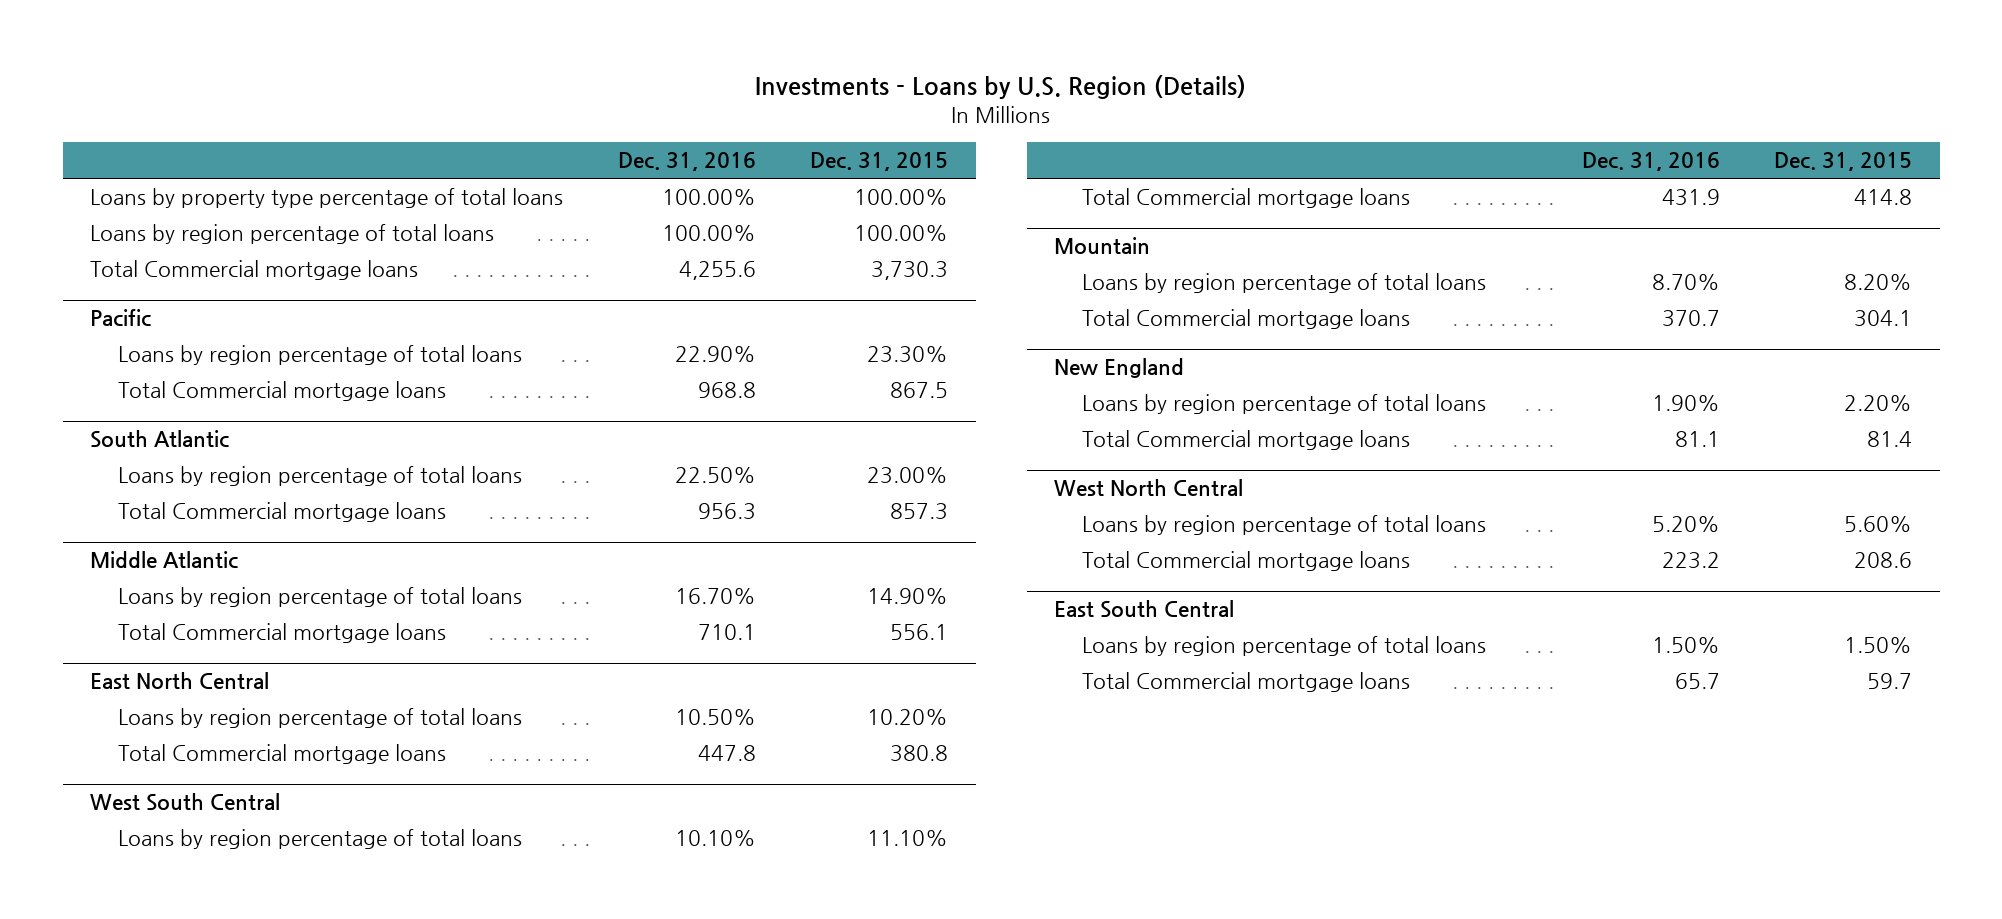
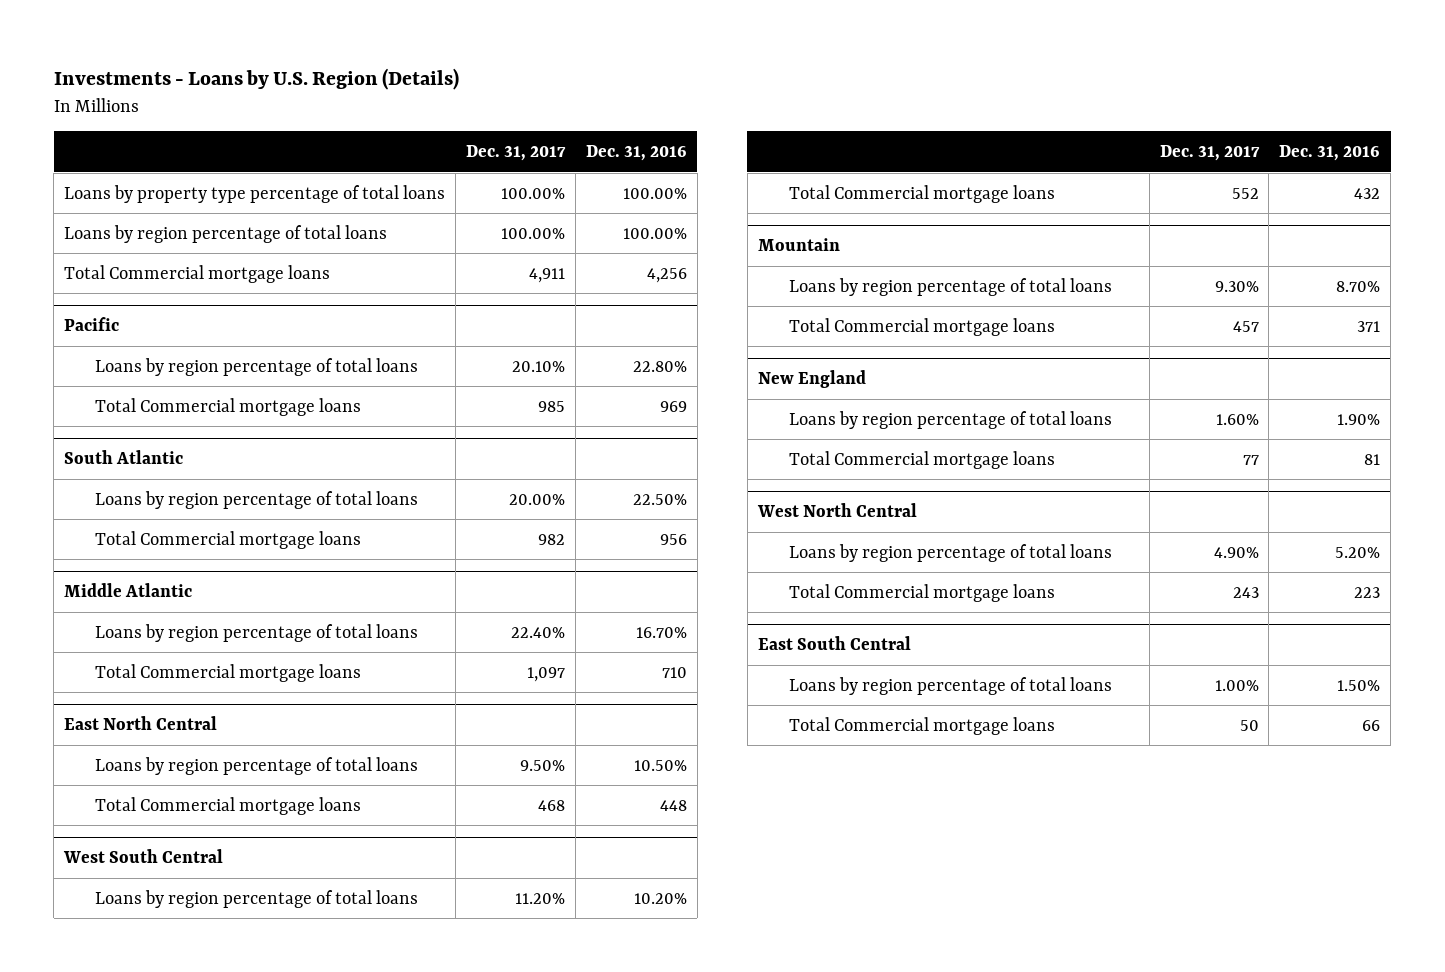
[810,152,949,172] Dec. 31, 2015 -> none
none -> [466,145,567,162] Dec. 31, 2017
[678,261,756,281] 4,255.6 -> [646,267,687,283] 4,256
[674,346,756,363] 22.90% -> [632,360,687,372] 22.80%
[697,382,756,399] 968.8 -> [659,400,687,412] 969
[697,503,756,521] 956.3 -> [659,533,687,545] 956
[697,624,756,641] 710.1 -> [661,666,687,678] 710
[697,745,756,762] 447.8 -> [659,799,687,811] 448
[674,830,756,847] 10.10% -> [633,892,687,904] 10.20%
[1661,189,1720,207] 431.9 -> [1354,187,1381,199] 432
[1661,310,1720,328] 370.7 -> [1357,320,1381,332] 371
[1674,431,1720,448] 81.1 -> [1364,453,1381,465] 81
[1661,552,1720,570] 223.2 -> [1354,586,1381,598] 223
[1674,673,1720,690] 65.7 -> [1362,719,1381,731] 66

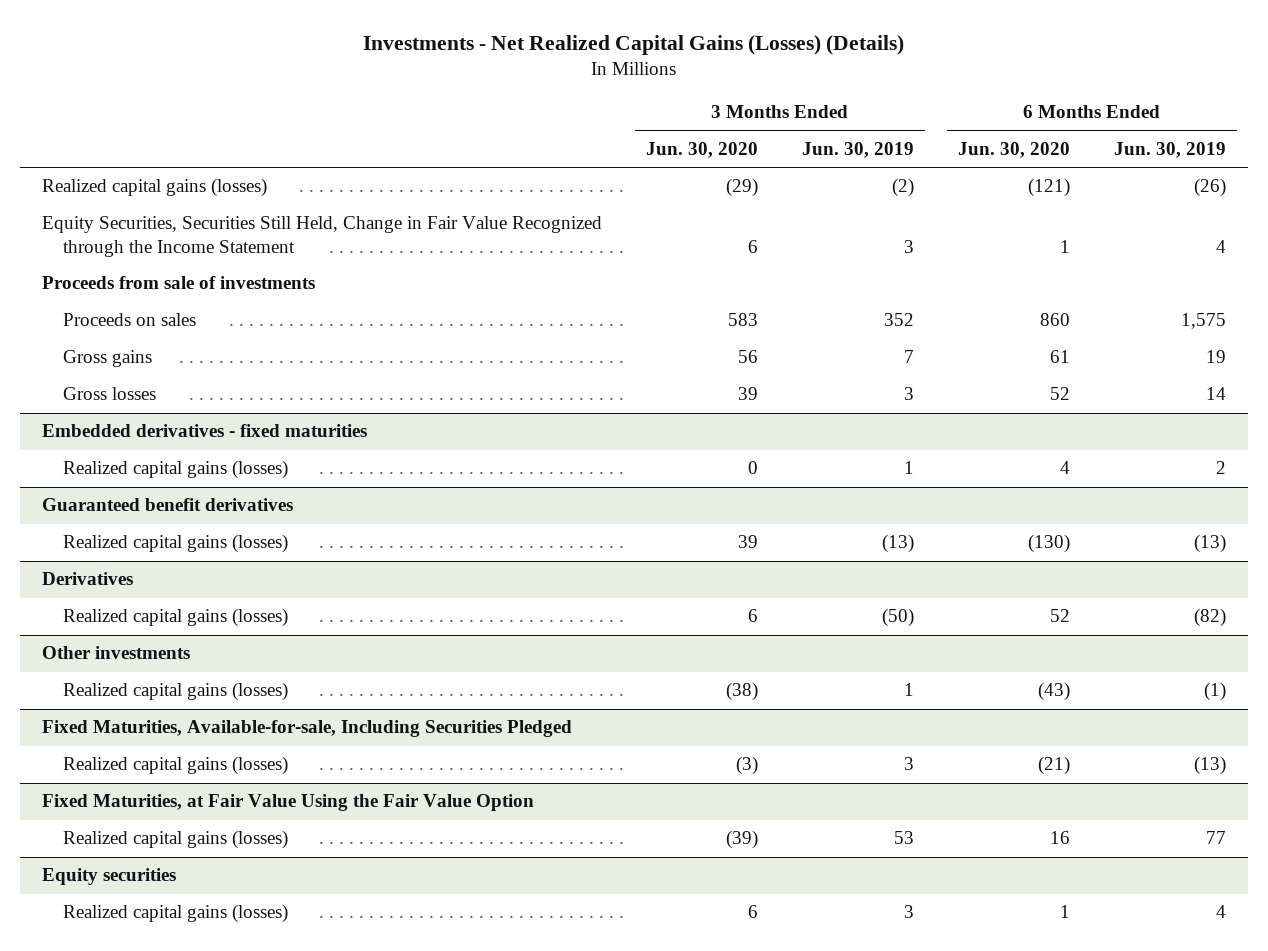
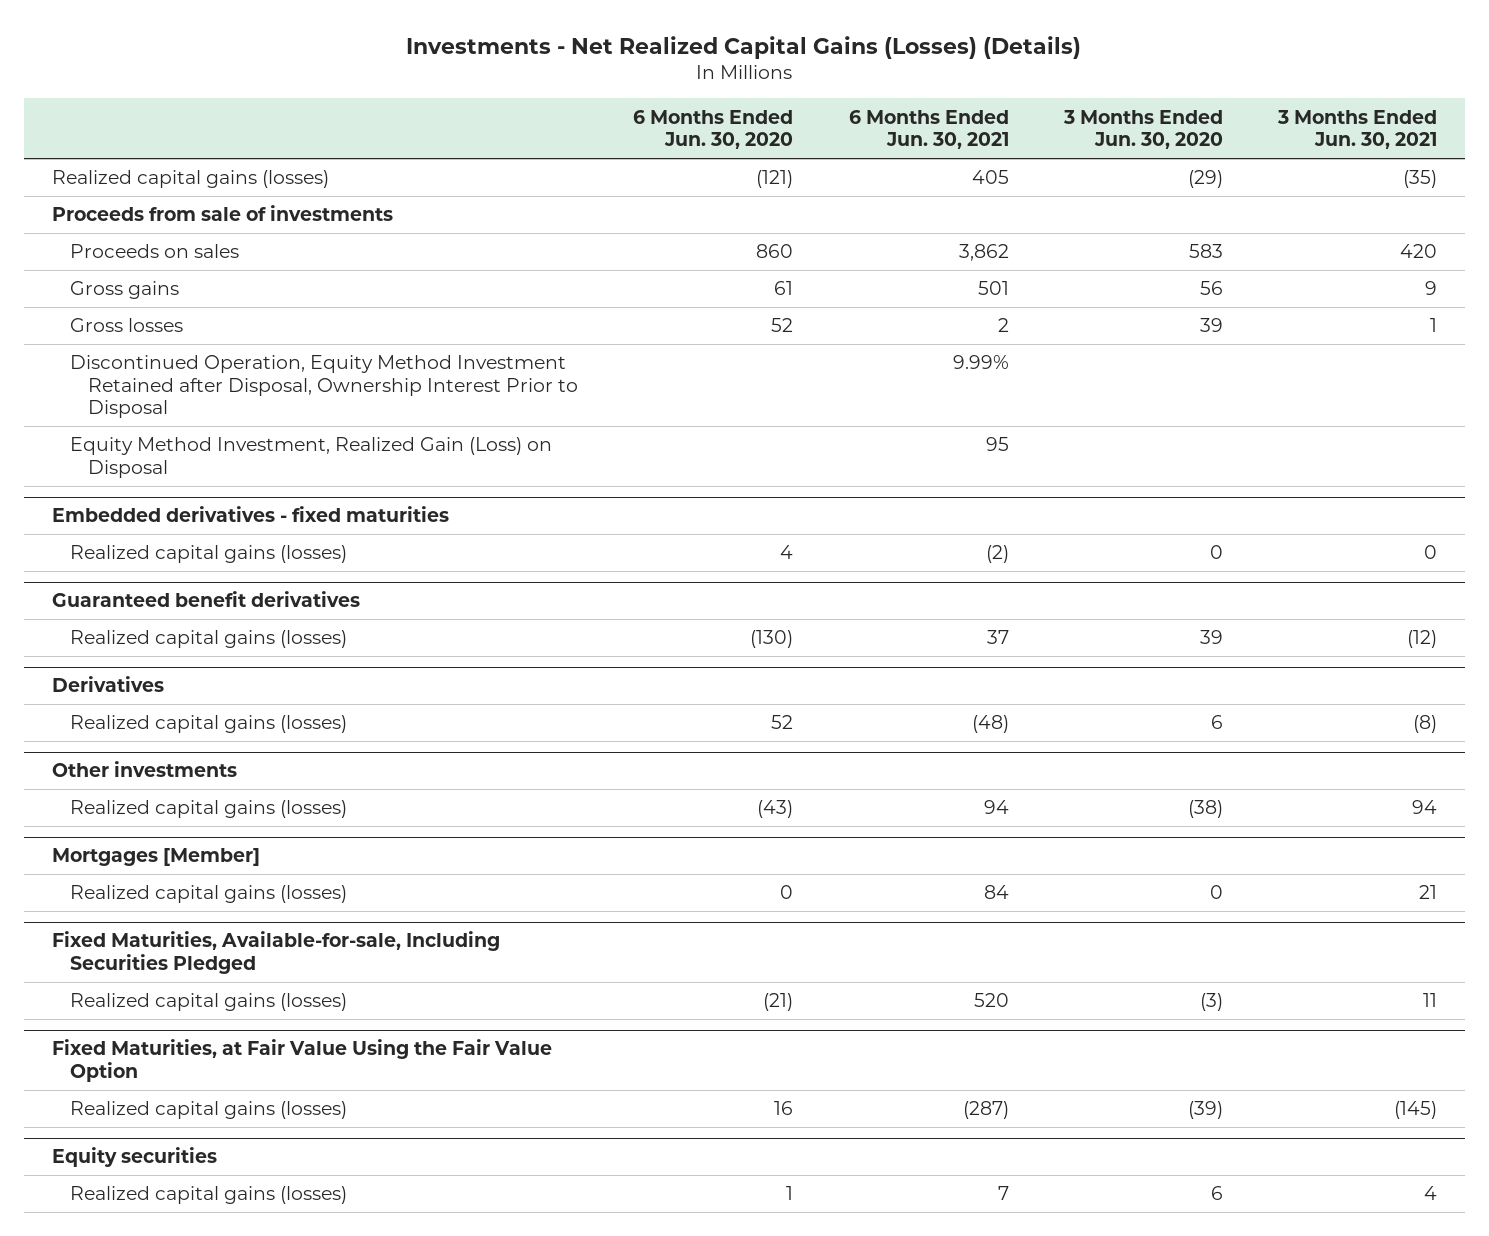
[802,141,915,158] Jun. 30, 2019 -> none
[1114,141,1227,158] Jun. 30, 2019 -> none
none -> [848,109,1009,150] 6 Months Ended Jun. 30, 2021
none -> [1277,109,1438,150] 3 Months Ended Jun. 30, 2021
[42,216,603,258] Equity Securities, Securities Still Held, Change in Fair Value Recognized through the Income Statement -> none
none -> [69,355,578,419] Discontinued Operation, Equity Method Investment Retained after Disposal, Ownership Interest Prior to Disposal
none -> [69,437,552,478] Equity Method Investment, Realized Gain (Loss) on Disposal
none -> [51,848,260,867] Mortgages [Member]
none -> [69,885,347,904] Realized capital gains (losses)

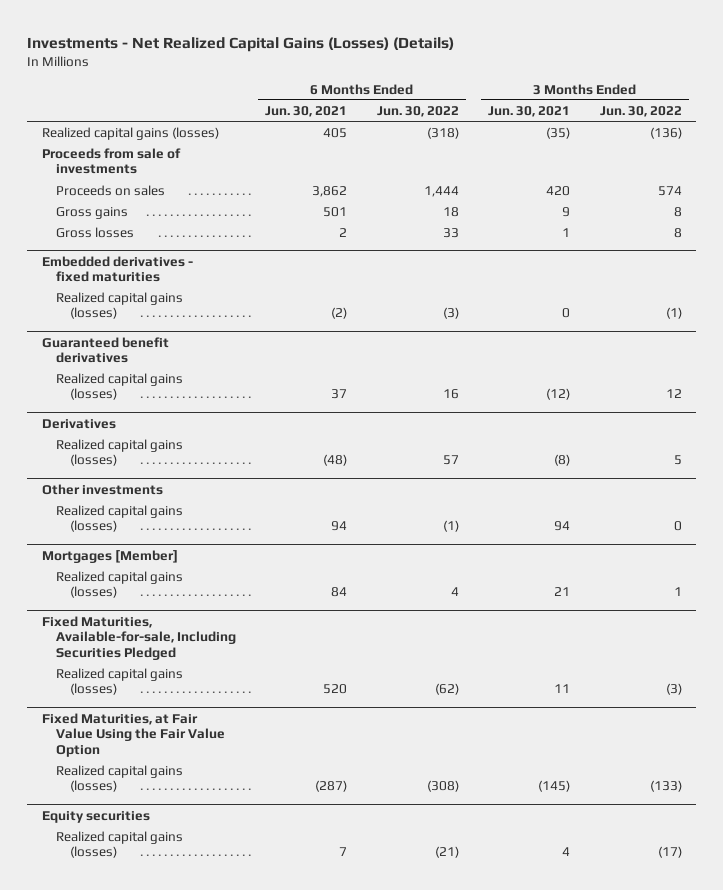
[633,109,794,150] 6 Months Ended Jun. 30, 2020 -> none
[1062,109,1223,150] 3 Months Ended Jun. 30, 2020 -> none
none -> [376,105,459,117] Jun. 30, 2022
none -> [599,105,682,117] Jun. 30, 2022
[69,355,578,419] Discontinued Operation, Equity Method Investment Retained after Disposal, Ownership Interest Prior to Disposal -> none
[69,437,552,478] Equity Method Investment, Realized Gain (Loss) on Disposal -> none

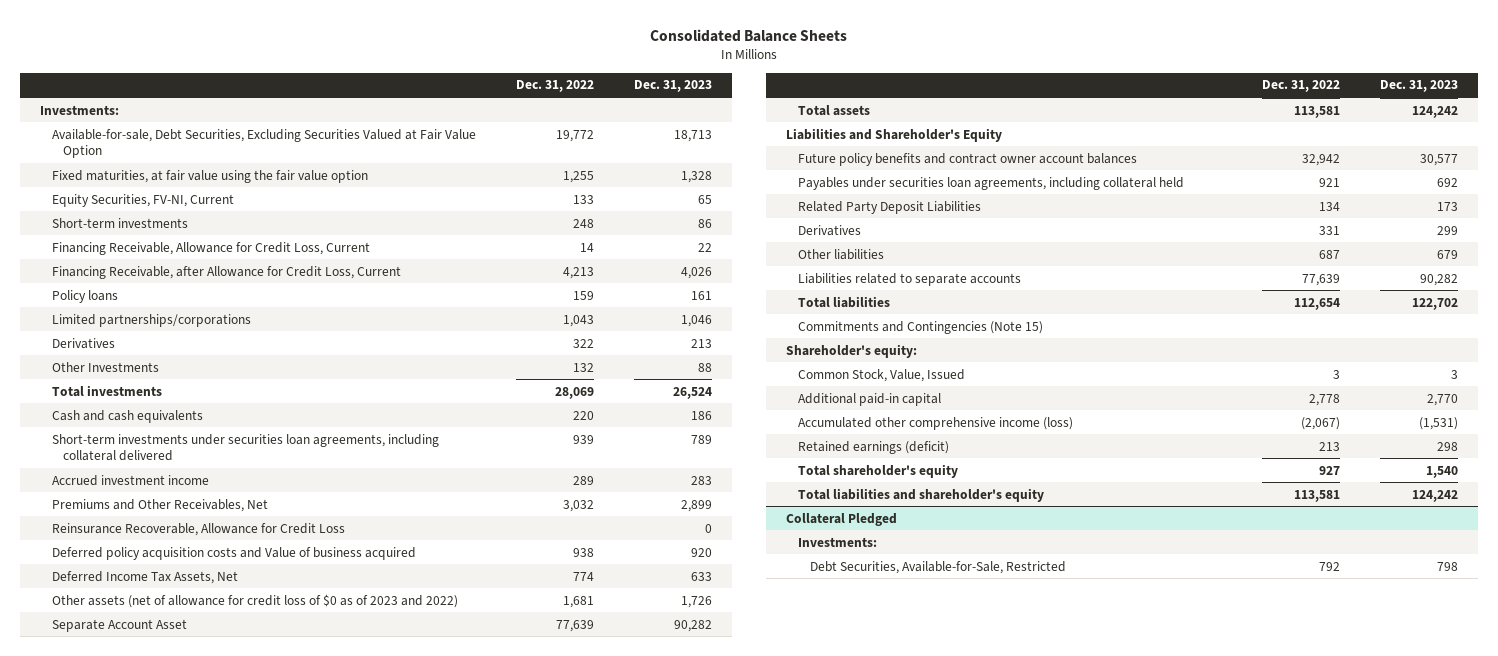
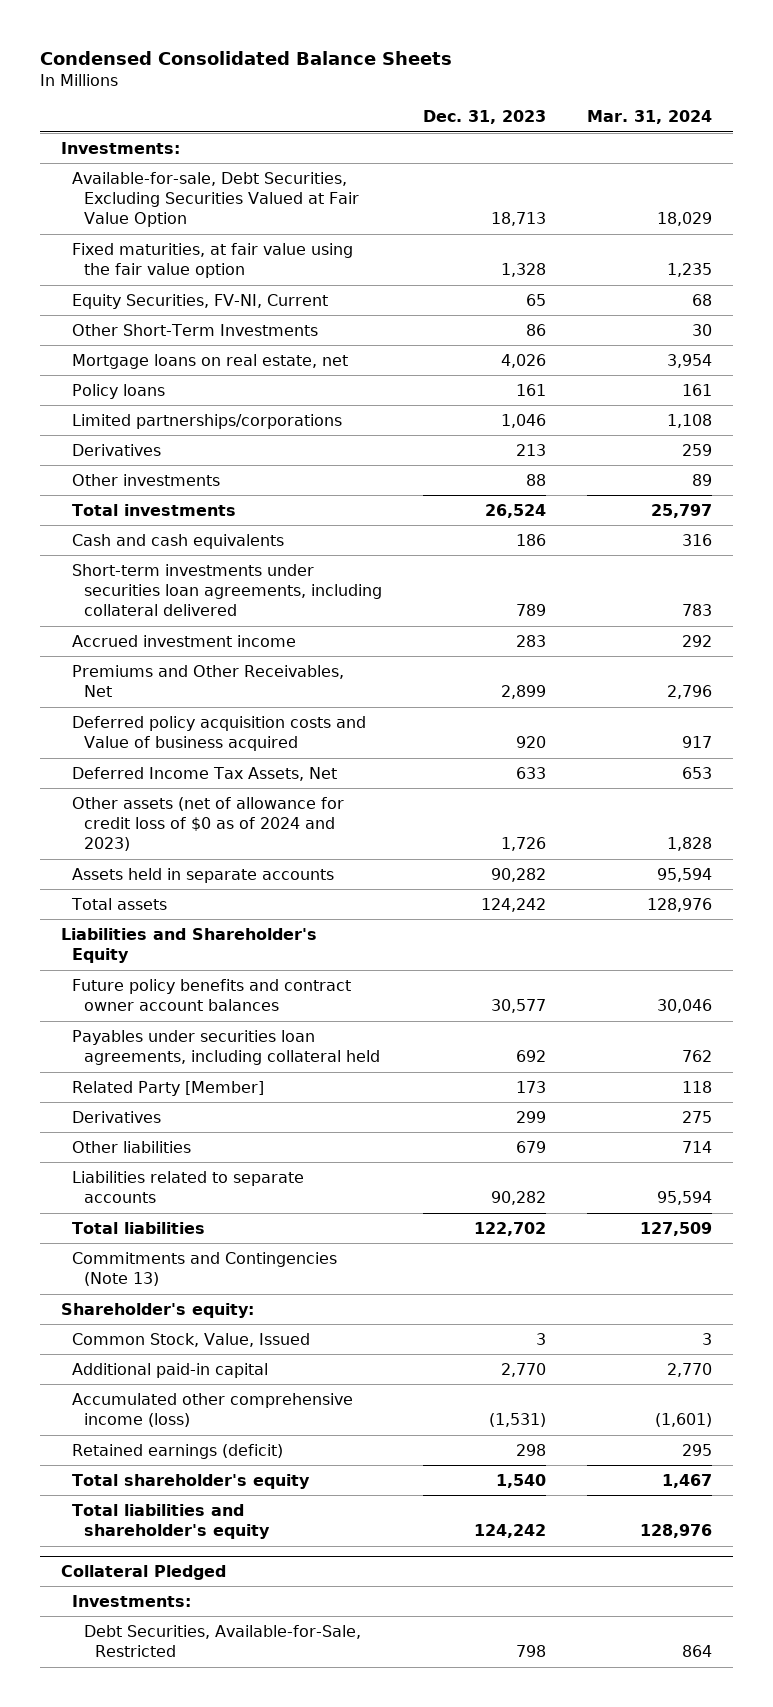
[650,28,848,42] Consolidated Balance Sheets -> [40,50,453,65] Condensed Consolidated Balance Sheets
[515,80,594,93] Dec. 31, 2022 -> none
none -> [587,110,713,125] Mar. 31, 2024
[51,241,370,255] Financing Receivable, Allowance for Credit Loss, Current -> none
[51,217,188,228] Short-term investments -> [72,323,319,336] Other Short-Term Investments
[51,265,401,279] Financing Receivable, after Allowance for Credit Loss, Current -> [72,353,349,369] Mortgage loans on real estate, net
[51,361,159,372] Other Investments -> [72,473,221,486] Other investments
[51,522,345,536] Reinsurance Recoverable, Allowance for Credit Loss -> none
[51,593,458,608] Other assets (net of allowance for credit loss of $0 as of 2023 and 2022) -> [72,796,345,852] Other assets (net of allowance for credit loss of $0 as of 2024 and 2023)
[51,618,187,632] Separate Account Asset -> [72,867,335,883] Assets held in separate accounts
[797,200,981,214] Related Party Deposit Liabilities -> [72,1080,265,1096] Related Party [Member]
[797,320,1043,334] Commitments and Contingencies (Note 15) -> [72,1251,338,1287] Commitments and Contingencies (Note 13)

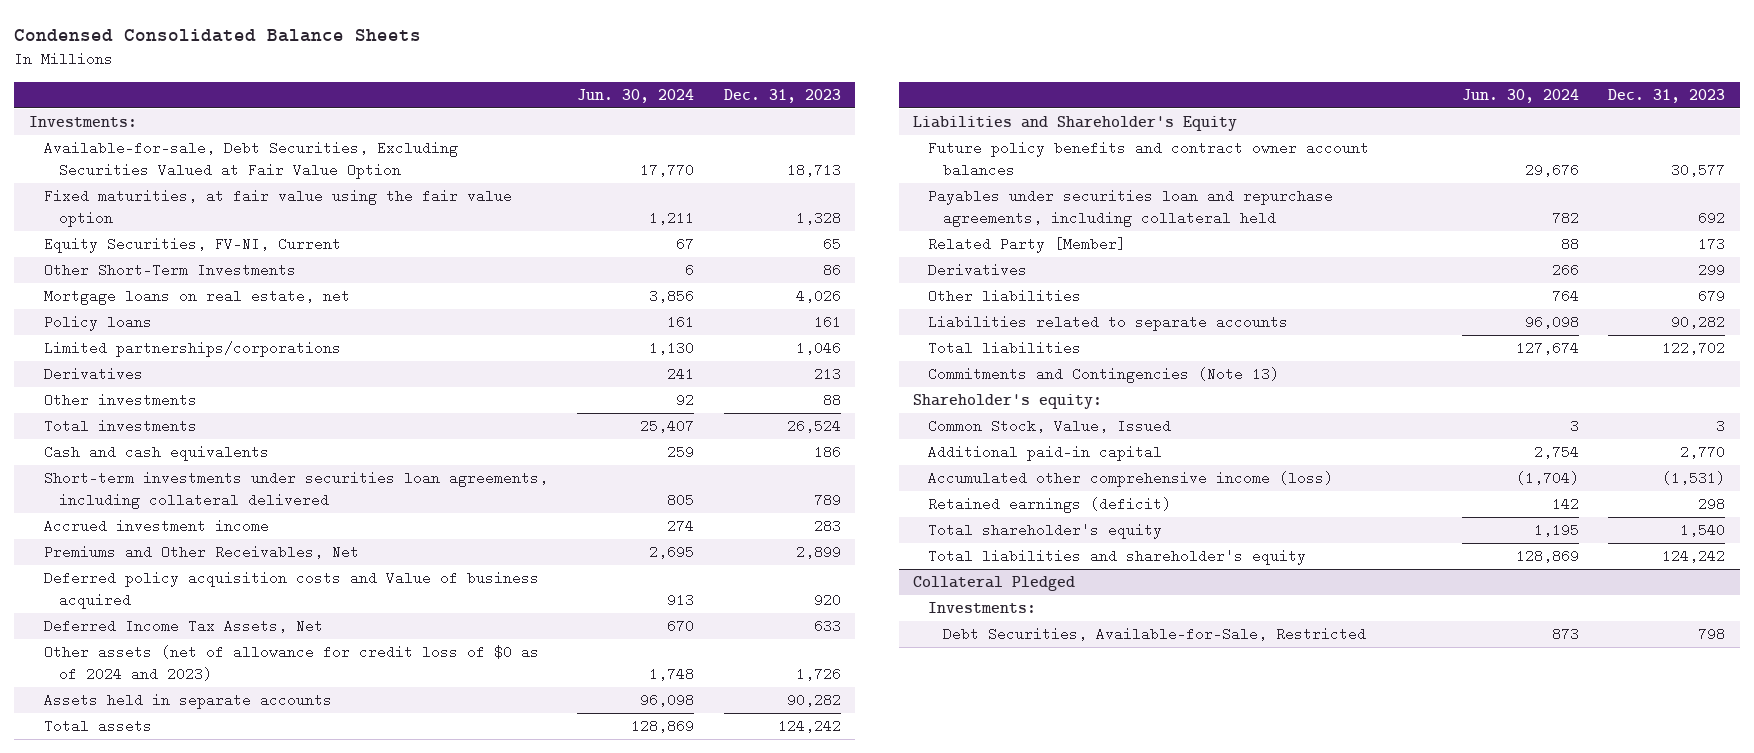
[587,110,713,125] Mar. 31, 2024 -> none
none -> [577,88,695,103] Jun. 30, 2024
[72,1029,380,1066] Payables under securities loan agreements, including collateral held -> [928,189,1334,227] Payables under securities loan and repurchase agreements, including collateral held

